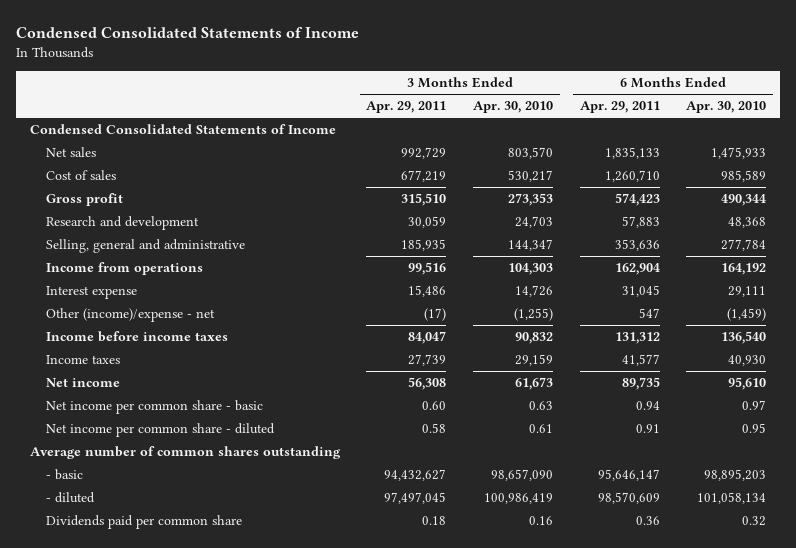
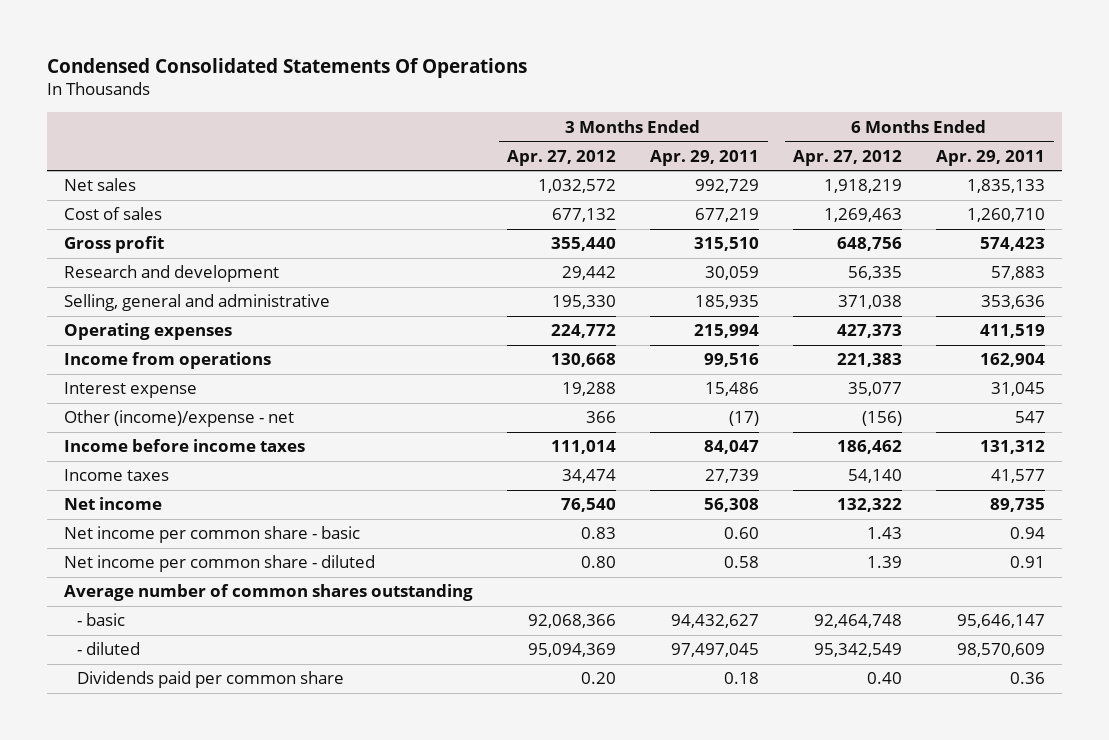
[16,27,360,39] Condensed Consolidated Statements of Income -> [47,57,528,78] Condensed Consolidated Statements Of Operations
[473,101,554,114] Apr. 30, 2010 -> none
[686,101,767,114] Apr. 30, 2010 -> none
none -> [507,149,617,166] Apr. 27, 2012
none -> [793,149,903,166] Apr. 27, 2012
[29,124,336,135] Condensed Consolidated Statements of Income -> none
none -> [64,323,233,341] Operating expenses

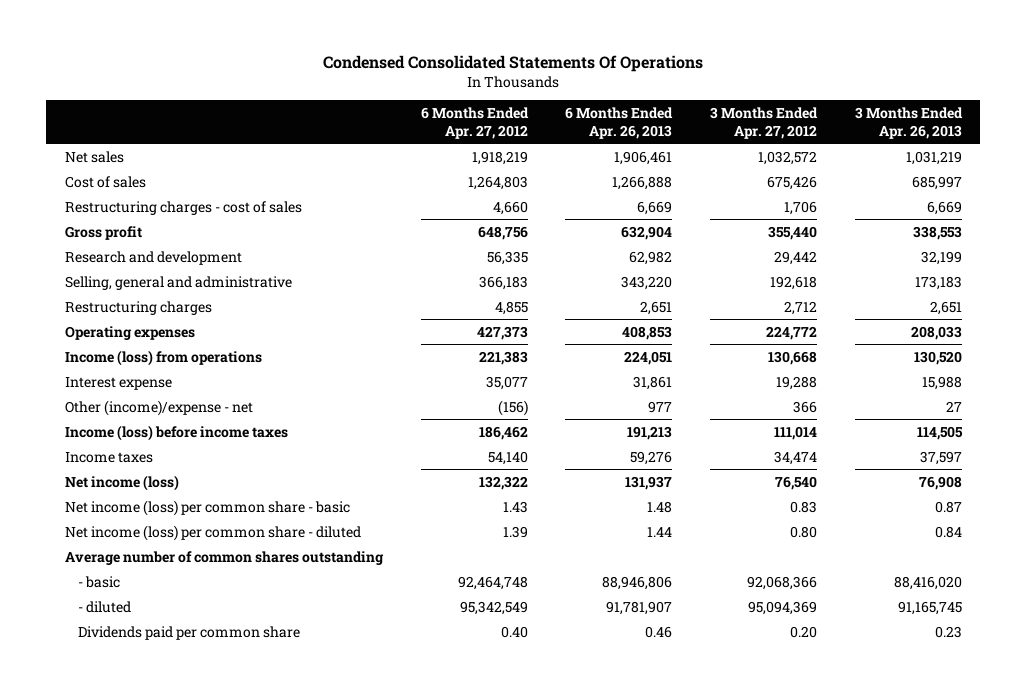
[650,149,760,166] Apr. 29, 2011 -> none
[936,149,1046,166] Apr. 29, 2011 -> none
none -> [565,107,674,139] 6 Months Ended Apr. 26, 2013
none -> [854,107,963,139] 3 Months Ended Apr. 26, 2013
[552,208,617,223] 677,132 -> [766,175,817,190] 675,426
[824,208,903,223] 1,269,463 -> [467,175,528,190] 1,264,803
none -> [64,200,302,215] Restructuring charges - cost of sales
[552,295,617,310] 195,330 -> [769,275,817,290] 192,618
[838,295,903,310] 371,038 -> [478,275,528,290] 366,183
none -> [64,300,212,315] Restructuring charges
[64,352,272,370] Income from operations -> [64,349,262,366] Income (loss) from operations
[64,439,306,453] Income before income taxes -> [64,424,288,441] Income (loss) before income taxes
[64,497,163,511] Net income -> [64,474,179,491] Net income (loss)
[64,526,361,544] Net income per common share - basic -> [64,499,350,516] Net income (loss) per common share - basic
[64,555,376,573] Net income per common share - diluted -> [64,524,361,541] Net income (loss) per common share - diluted

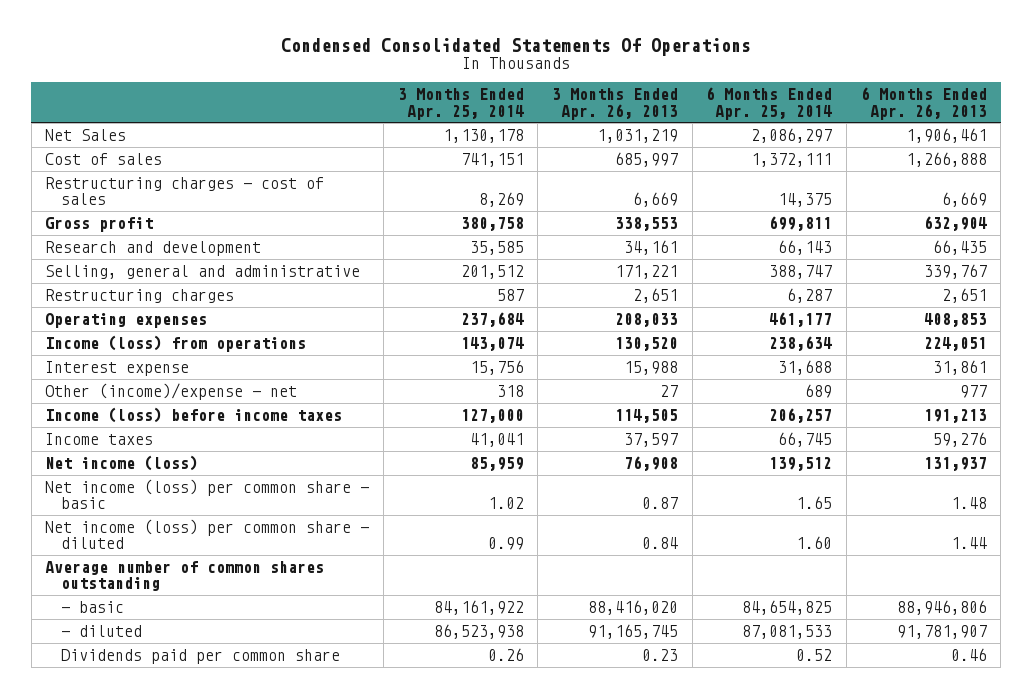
[420,107,529,139] 6 Months Ended Apr. 27, 2012 -> none
[709,107,818,139] 3 Months Ended Apr. 27, 2012 -> none
none -> [397,88,524,120] 3 Months Ended Apr. 25, 2014
none -> [706,87,833,120] 6 Months Ended Apr. 25, 2014
[64,150,124,163] Net sales -> [45,128,127,141] Net Sales
[629,250,673,265] 62,982 -> [932,239,987,255] 66,435
[920,250,962,265] 32,199 -> [624,239,679,255] 34,161
[621,275,673,290] 343,220 -> [923,263,987,279] 339,767
[914,275,962,290] 173,183 -> [615,264,679,279] 171,221

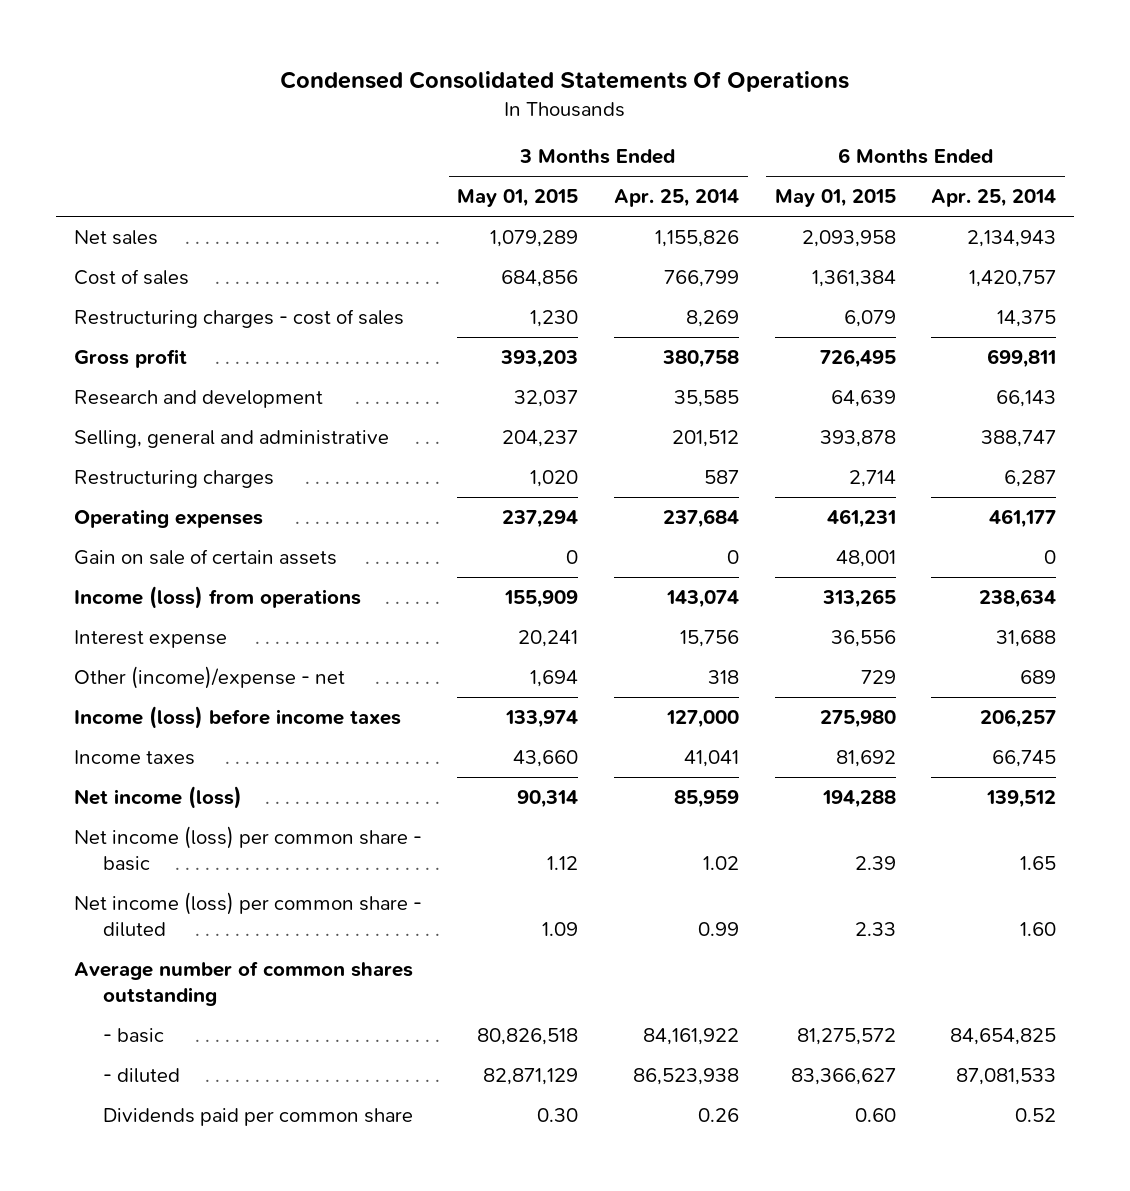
[552,88,679,120] 3 Months Ended Apr. 26, 2013 -> none
[860,87,987,120] 6 Months Ended Apr. 26, 2013 -> none
none -> [457,189,579,208] May 01, 2015
none -> [774,189,896,208] May 01, 2015
[45,128,127,141] Net Sales -> [73,229,158,245] Net sales
[442,128,524,143] 1,130,178 -> [655,229,740,247] 1,155,826
[751,127,833,143] 2,086,297 -> [967,229,1057,247] 2,134,943
[460,152,524,167] 741,151 -> [664,269,740,287] 766,799
[751,152,833,167] 1,372,111 -> [969,269,1057,287] 1,420,757
none -> [73,548,337,565] Gain on sale of certain assets

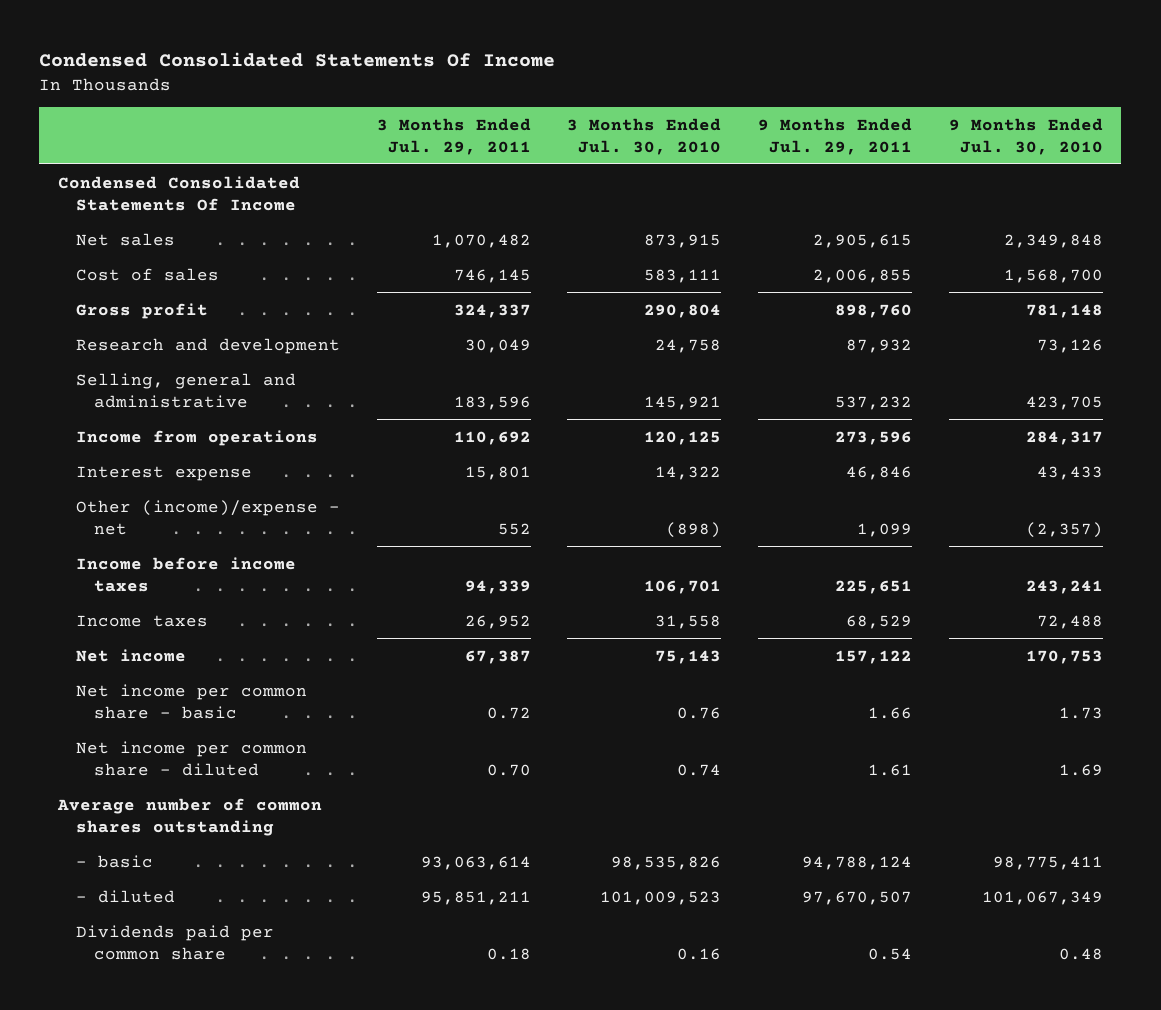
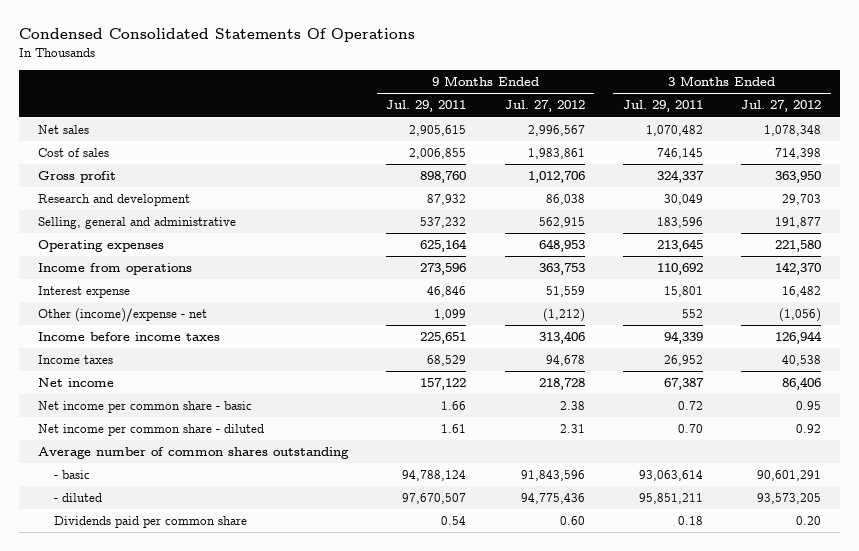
[39,52,556,68] Condensed Consolidated Statements Of Income -> [19,28,416,43] Condensed Consolidated Statements Of Operations
[567,117,722,155] 3 Months Ended Jul. 30, 2010 -> none
[948,117,1103,155] 9 Months Ended Jul. 30, 2010 -> none
none -> [504,100,585,113] Jul. 27, 2012
none -> [741,100,822,113] Jul. 27, 2012
[57,175,300,211] Condensed Consolidated Statements Of Income -> none
none -> [38,240,165,253] Operating expenses

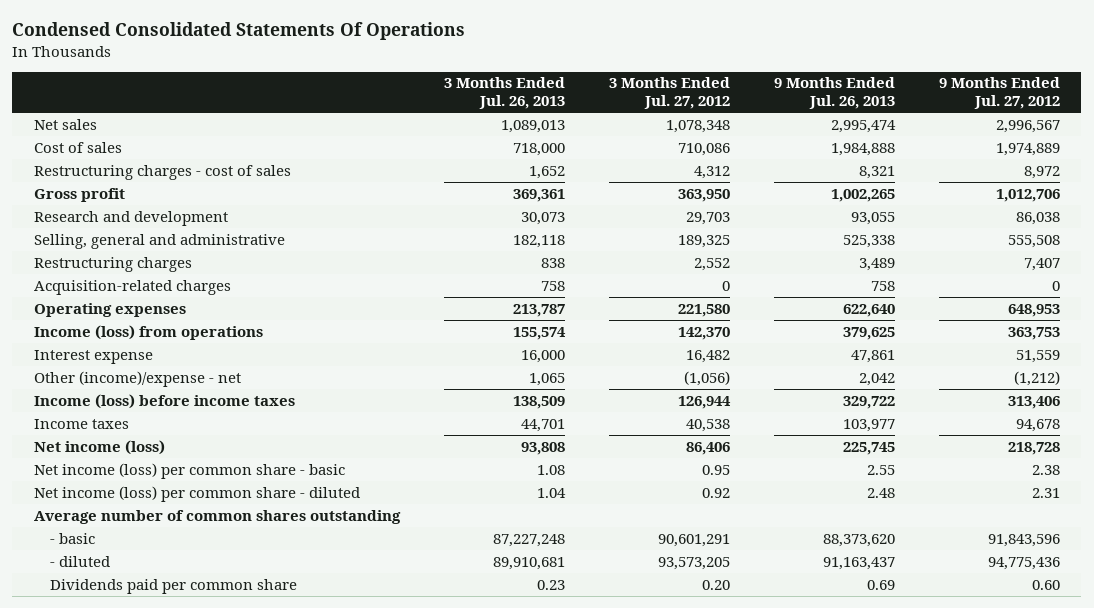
[386,100,467,113] Jul. 29, 2011 -> none
[622,100,703,113] Jul. 29, 2011 -> none
none -> [444,77,566,110] 3 Months Ended Jul. 26, 2013
none -> [773,77,895,110] 9 Months Ended Jul. 26, 2013
[527,148,585,160] 1,983,861 -> [995,142,1060,156] 1,974,889
[775,148,822,160] 714,398 -> [677,142,730,156] 710,086
none -> [34,164,292,180] Restructuring charges - cost of sales
[538,217,585,229] 562,915 -> [1007,234,1060,248] 555,508
[775,217,822,229] 191,877 -> [677,234,730,248] 189,325
none -> [34,256,193,272] Restructuring charges
none -> [34,279,232,295] Acquisition-related charges
[38,263,193,276] Income from operations -> [34,324,264,340] Income (loss) from operations
[38,332,221,342] Income before income taxes -> [34,393,296,409] Income (loss) before income taxes
[38,378,115,388] Net income -> [34,439,166,455] Net income (loss)
[38,401,253,414] Net income per common share - basic -> [34,462,346,479] Net income (loss) per common share - basic
[38,424,265,437] Net income per common share - diluted -> [34,485,361,502] Net income (loss) per common share - diluted

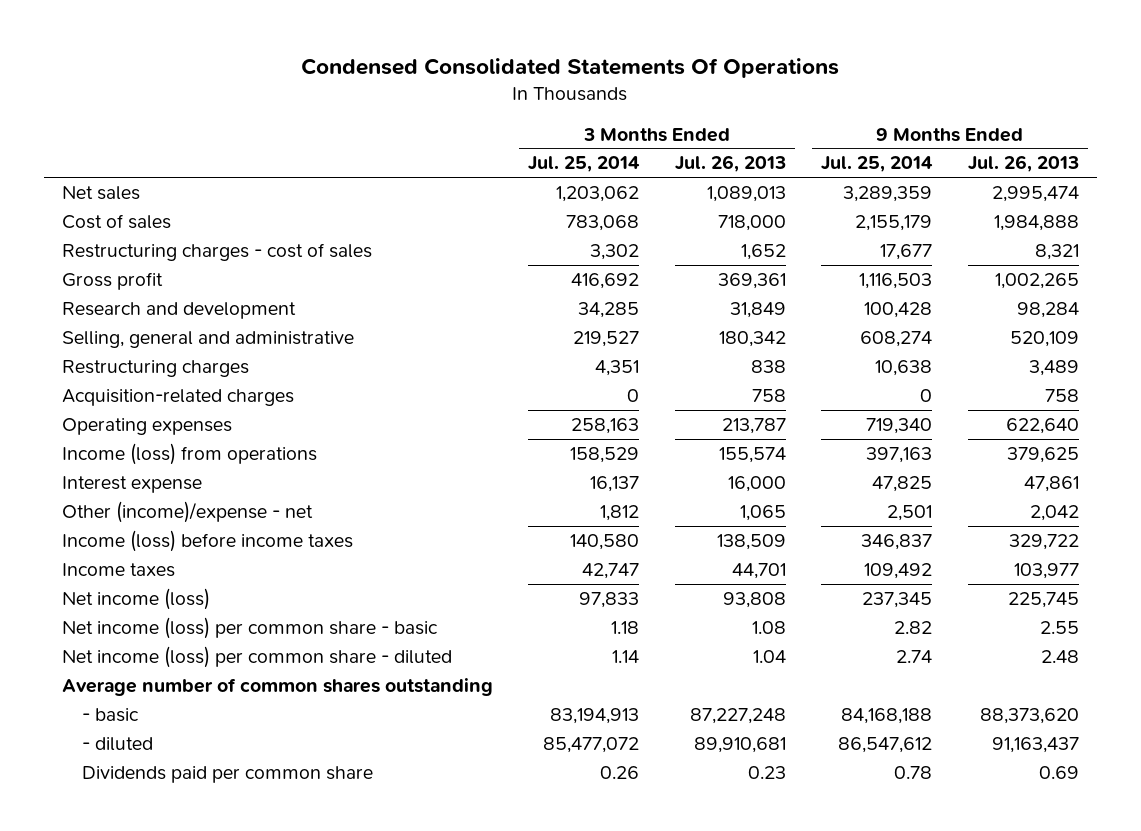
[608,77,730,110] 3 Months Ended Jul. 27, 2012 -> none
[938,77,1060,110] 9 Months Ended Jul. 27, 2012 -> none
none -> [528,156,641,173] Jul. 25, 2014
none -> [821,156,934,173] Jul. 25, 2014
[521,211,566,225] 30,073 -> [729,302,786,319] 31,849
[850,211,895,225] 93,055 -> [1016,302,1079,319] 98,284
[513,234,566,248] 182,118 -> [718,331,786,348] 180,342
[842,234,895,248] 525,338 -> [1009,331,1079,348] 520,109

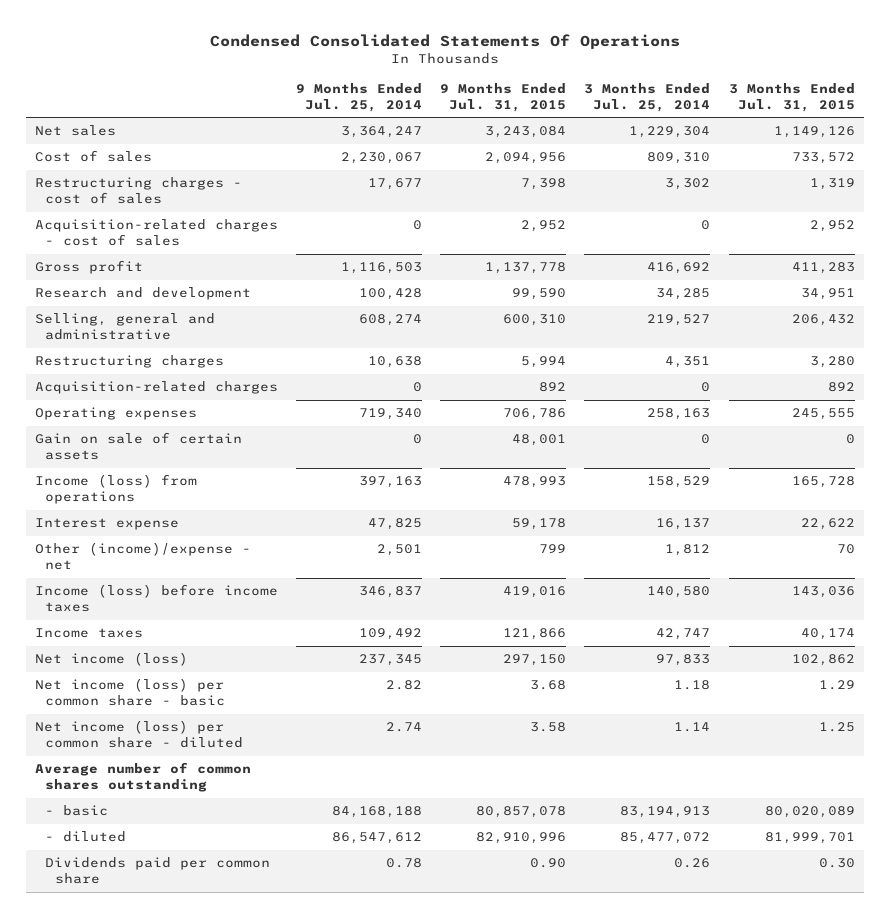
[674,155,786,173] Jul. 26, 2013 -> none
[967,155,1079,173] Jul. 26, 2013 -> none
none -> [440,83,567,112] 9 Months Ended Jul. 31, 2015
none -> [728,83,855,112] 3 Months Ended Jul. 31, 2015
[556,186,640,203] 1,203,062 -> [629,126,711,139] 1,229,304
[843,186,933,203] 3,289,359 -> [341,126,423,139] 3,364,247
[566,215,640,232] 783,068 -> [647,152,711,165] 809,310
[855,215,933,232] 2,155,179 -> [341,152,423,165] 2,230,067
none -> [34,219,278,247] Acquisition-related charges - cost of sales
none -> [34,432,242,461] Gain on sale of certain assets

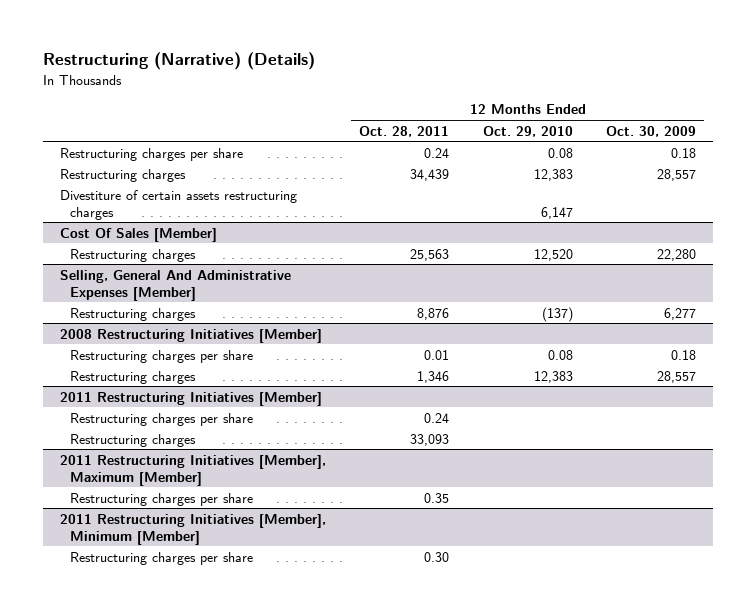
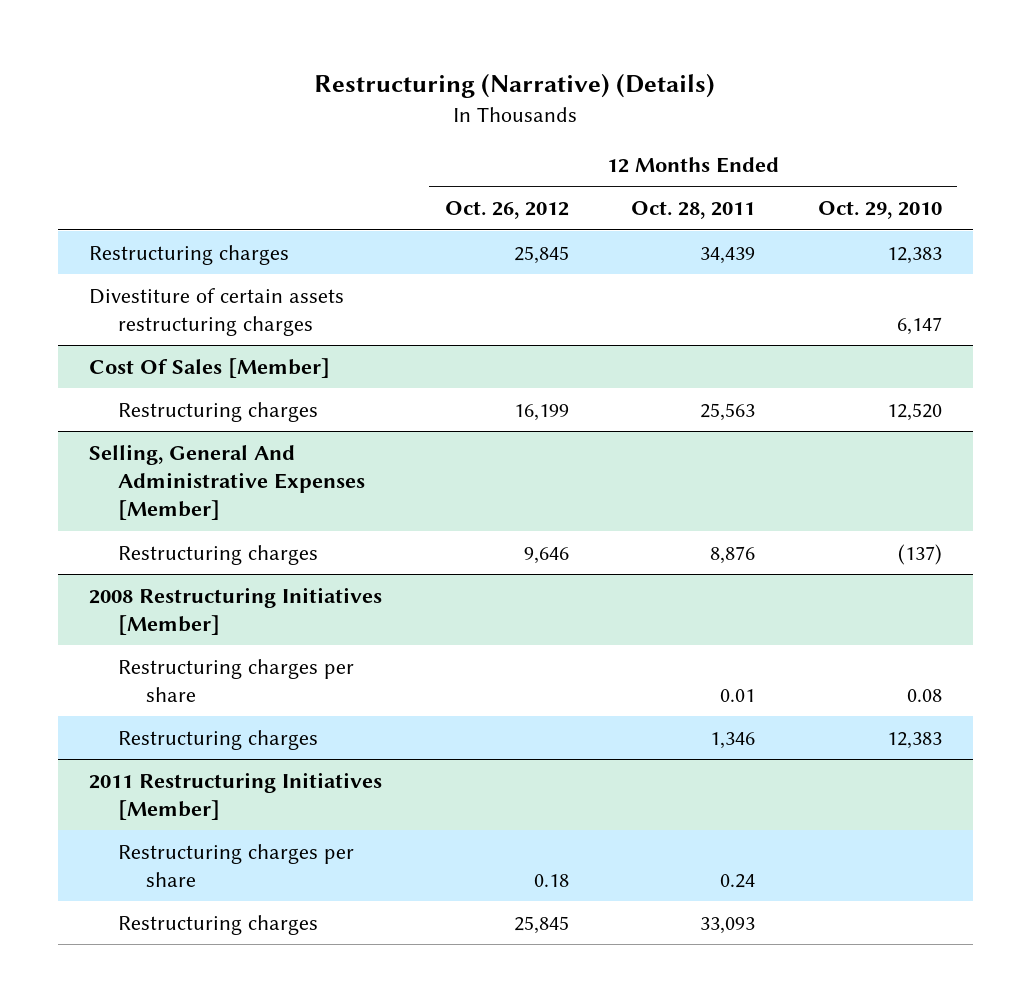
[606,125,697,137] Oct. 30, 2009 -> none
none -> [444,201,569,220] Oct. 26, 2012
[60,147,244,161] Restructuring charges per share -> none
[60,454,327,486] 2011 Restructuring Initiatives [Member], Maximum [Member] -> none
[70,492,254,506] Restructuring charges per share -> none
[60,513,327,545] 2011 Restructuring Initiatives [Member], Minimum [Member] -> none
[70,551,254,565] Restructuring charges per share -> none

